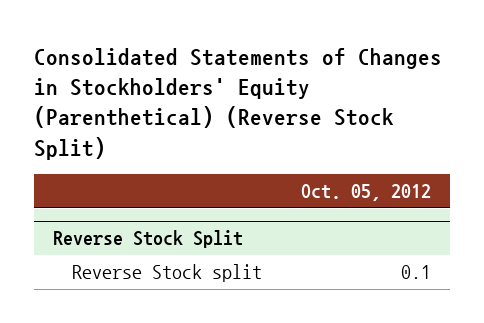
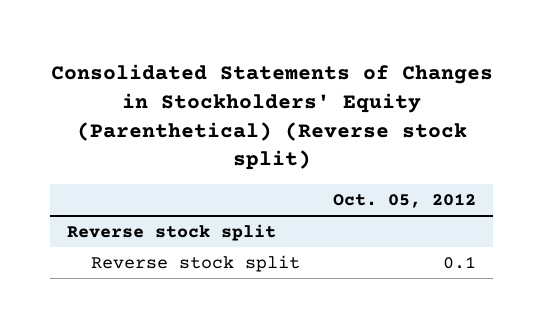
[34,48,443,160] Consolidated Statements of Changes in Stockholders' Equity (Parenthetical) (Reverse Stock Split) -> [50,63,493,171] Consolidated Statements of Changes in Stockholders' Equity (Parenthetical) (Reverse stock split)
[53,230,244,249] Reverse Stock Split -> [66,224,276,242] Reverse stock split
[72,264,263,283] Reverse Stock split -> [91,255,301,273] Reverse stock split

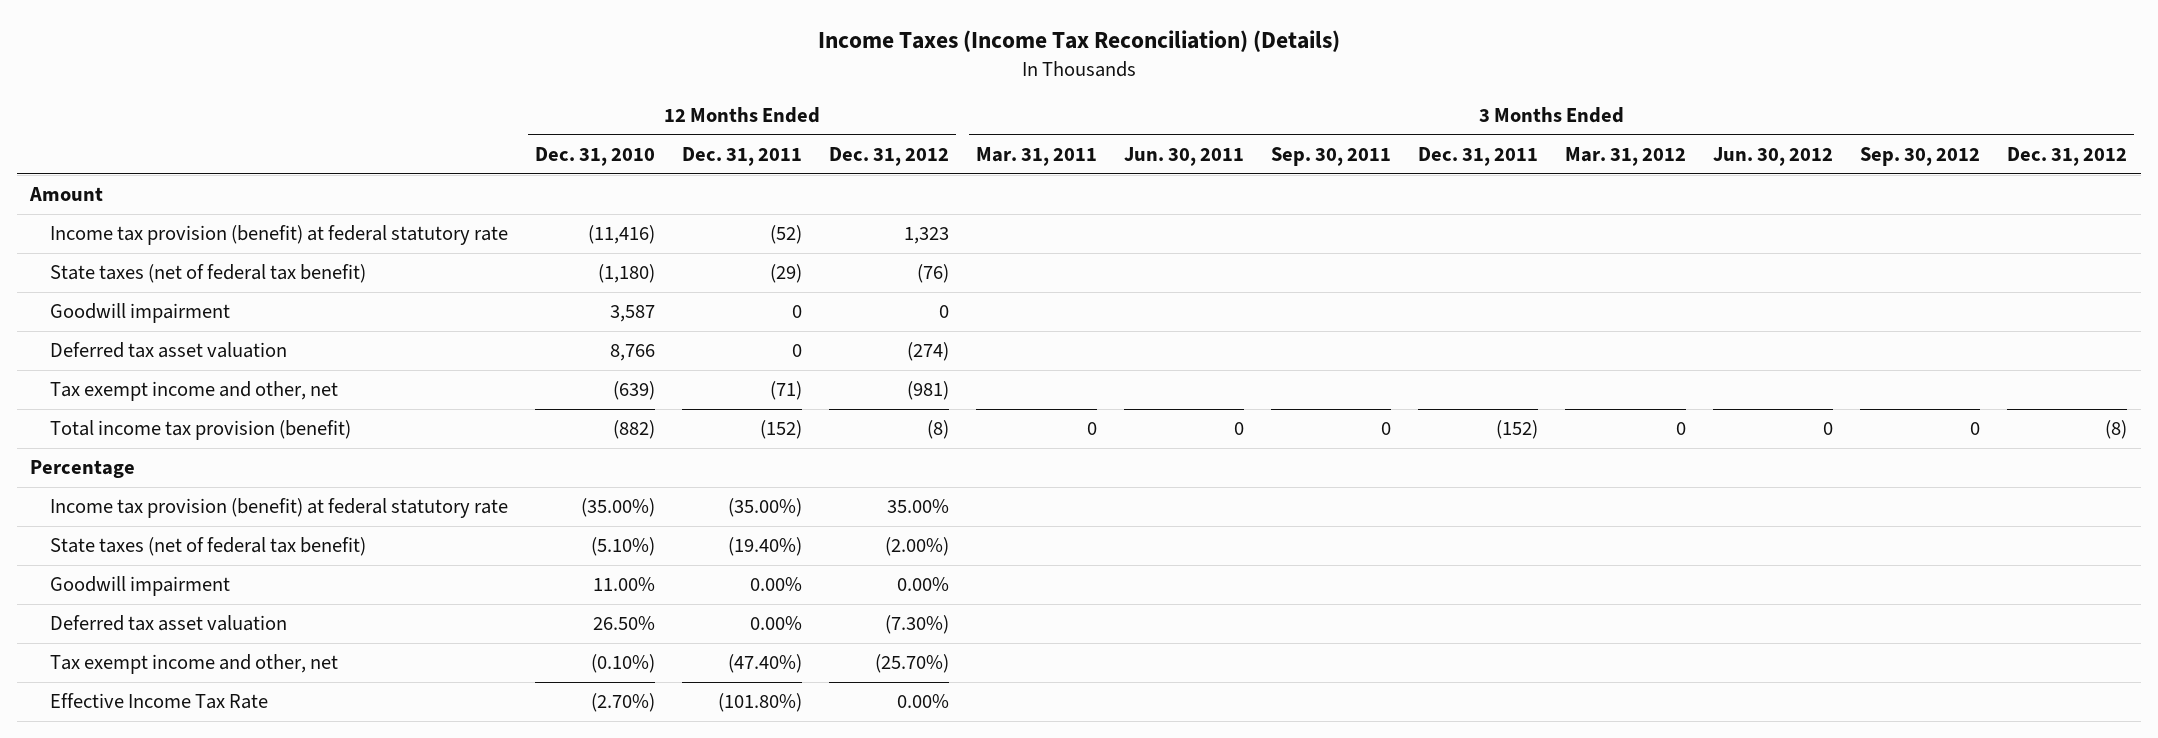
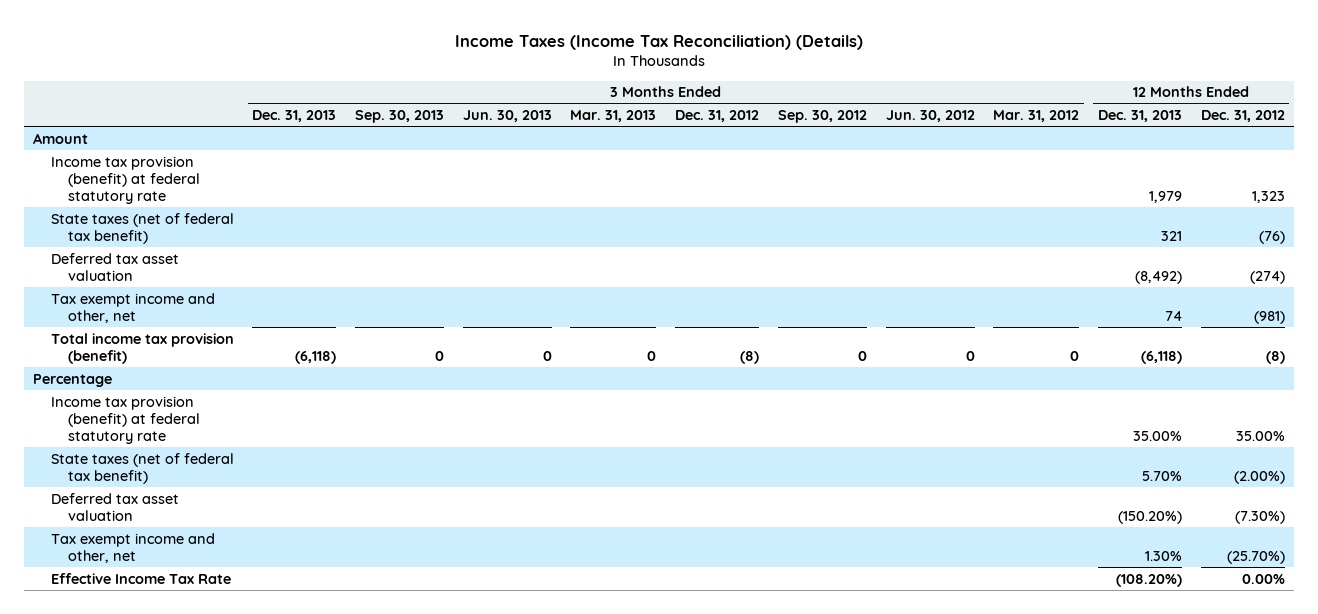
[534,147,655,167] Dec. 31, 2010 -> none
[681,147,802,167] Dec. 31, 2011 -> none
[975,147,1097,167] Mar. 31, 2011 -> none
[1123,147,1244,167] Jun. 30, 2011 -> none
[1270,147,1391,167] Sep. 30, 2011 -> none
[1418,147,1539,167] Dec. 31, 2011 -> none
none -> [252,110,337,123] Dec. 31, 2013
none -> [355,110,445,124] Sep. 30, 2013
none -> [462,110,552,123] Jun. 30, 2013
none -> [570,110,657,123] Mar. 31, 2013
none -> [1097,110,1182,123] Dec. 31, 2013
[49,303,230,324] Goodwill impairment -> none
[49,576,230,597] Goodwill impairment -> none

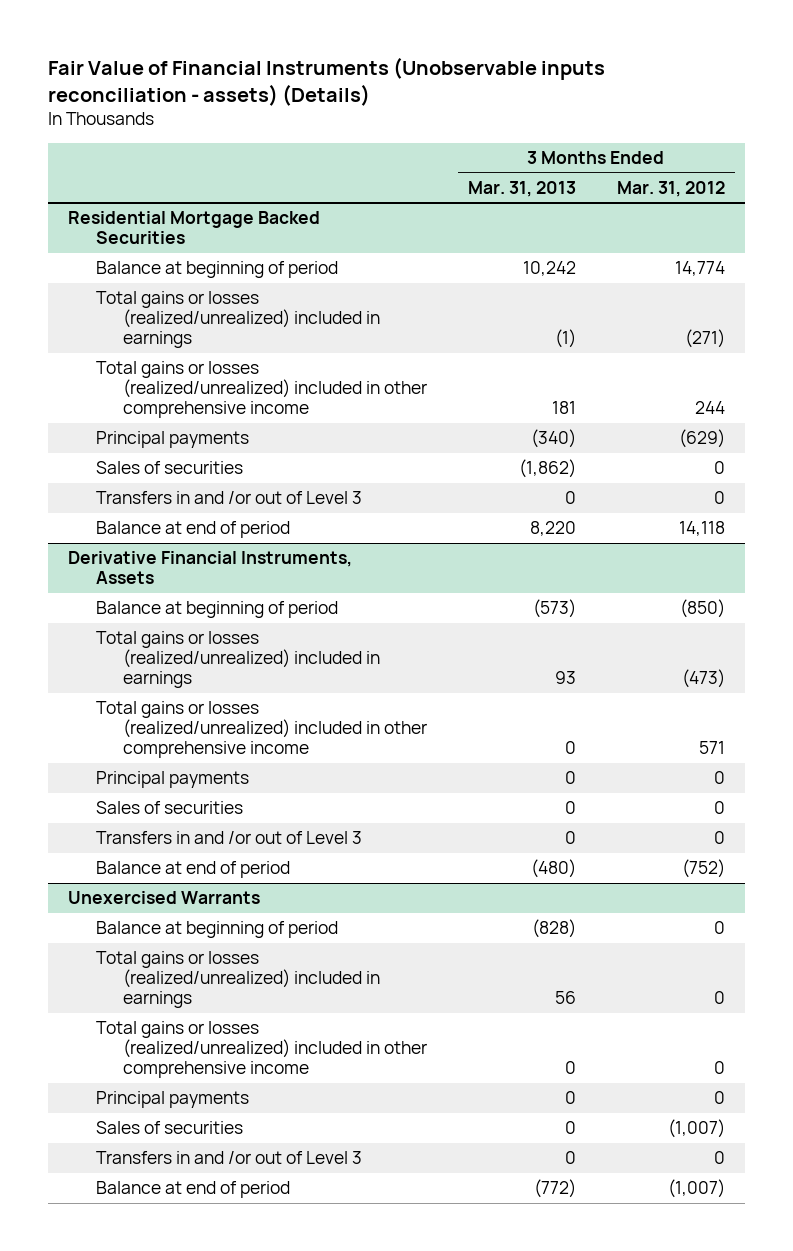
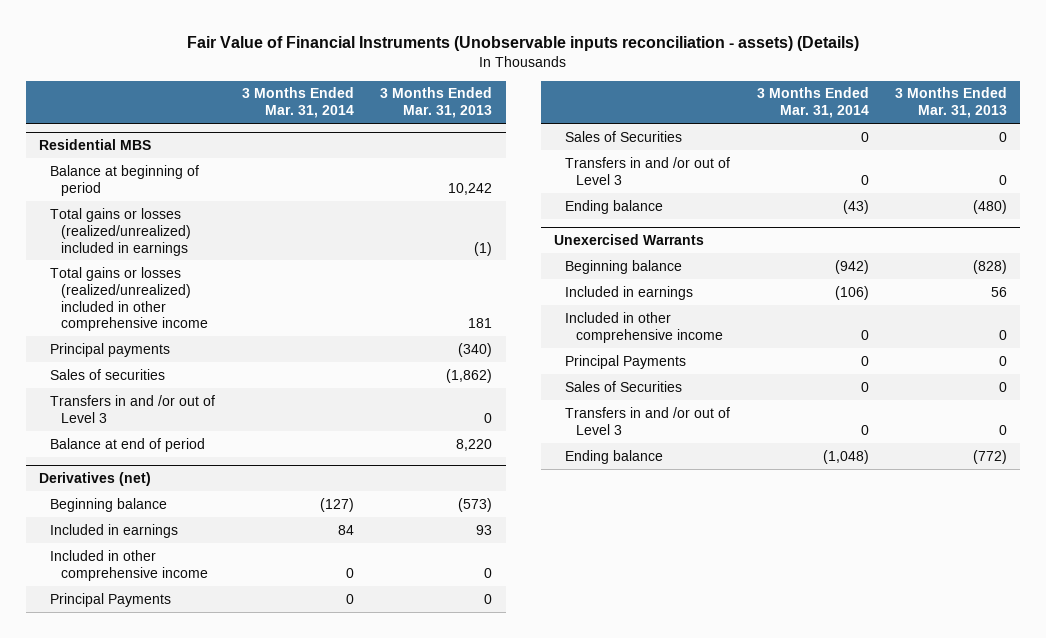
[616,180,725,197] Mar. 31, 2012 -> none
none -> [241,87,354,119] 3 Months Ended Mar. 31, 2014
[68,211,321,245] Residential Mortgage Backed Securities -> none
none -> [39,139,152,151] Residential MBS
[68,551,353,585] Derivative Financial Instruments, Assets -> none
[95,631,381,689] Total gains or losses (realized/unrealized) included in earnings -> none
[95,701,428,759] Total gains or losses (realized/unrealized) included in other comprehensive income -> none
none -> [39,472,152,487] Derivatives (net)
[95,601,338,619] Balance at beginning of period -> [50,497,168,512] Beginning balance
none -> [50,523,179,538] Included in earnings
none -> [50,549,209,581] Included in other comprehensive income
[95,771,249,789] Principal payments -> [50,592,172,607] Principal Payments
[95,801,243,815] Sales of securities -> [565,130,683,142] Sales of Securities
[95,861,290,879] Balance at end of period -> none
none -> [565,199,664,214] Ending balance
[95,951,381,1009] Total gains or losses (realized/unrealized) included in earnings -> none
[95,1021,428,1079] Total gains or losses (realized/unrealized) included in other comprehensive income -> none
[95,921,338,939] Balance at beginning of period -> [565,259,683,274] Beginning balance
none -> [565,285,694,300] Included in earnings
none -> [565,311,724,343] Included in other comprehensive income
[95,1091,249,1109] Principal payments -> [565,354,687,369] Principal Payments
[95,1121,243,1135] Sales of securities -> [565,380,683,392] Sales of Securities
[95,1181,290,1199] Balance at end of period -> [565,449,664,464] Ending balance

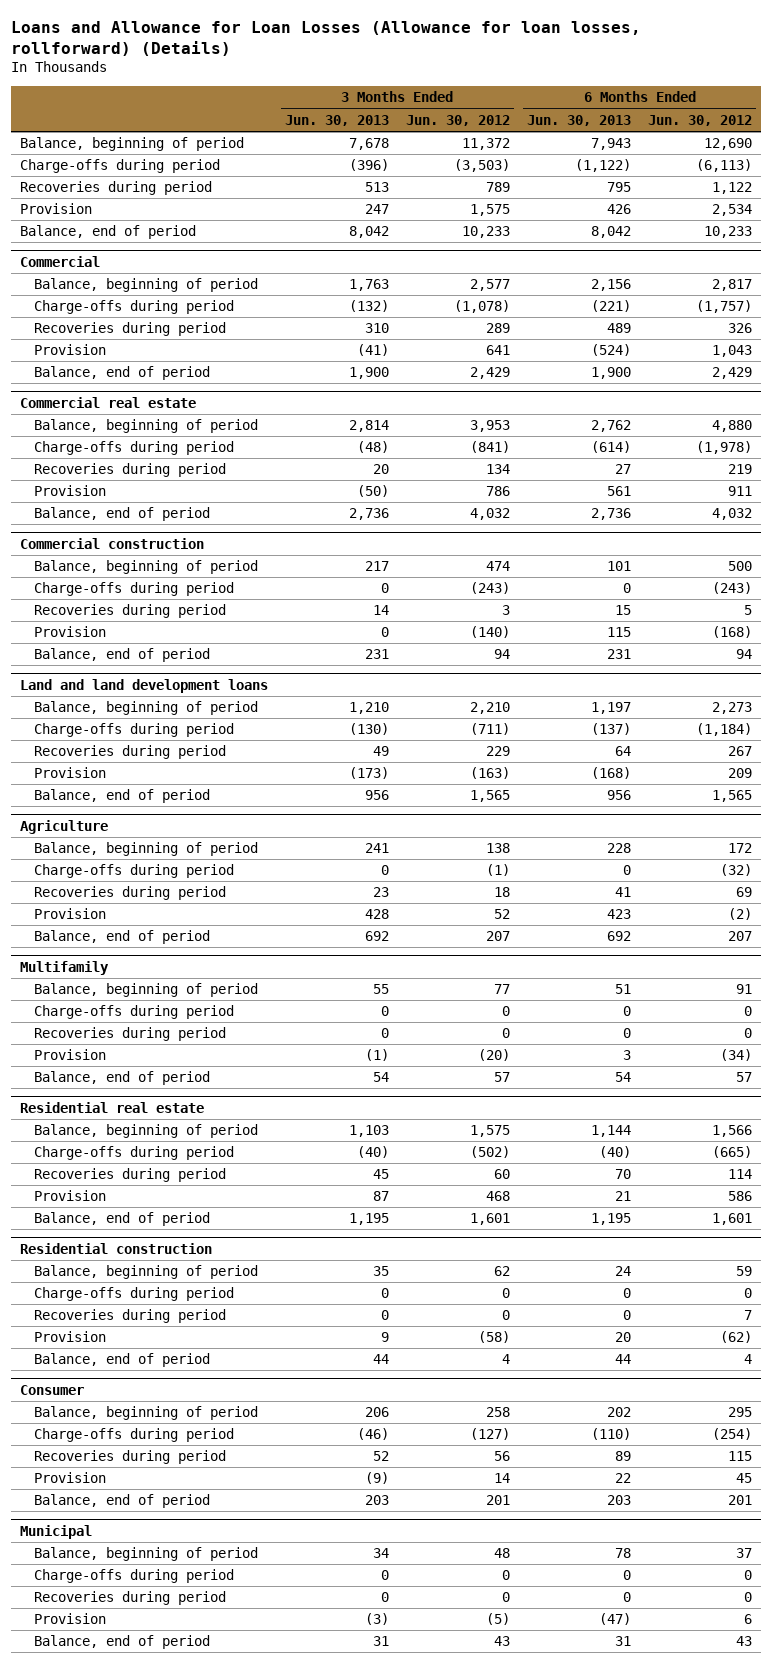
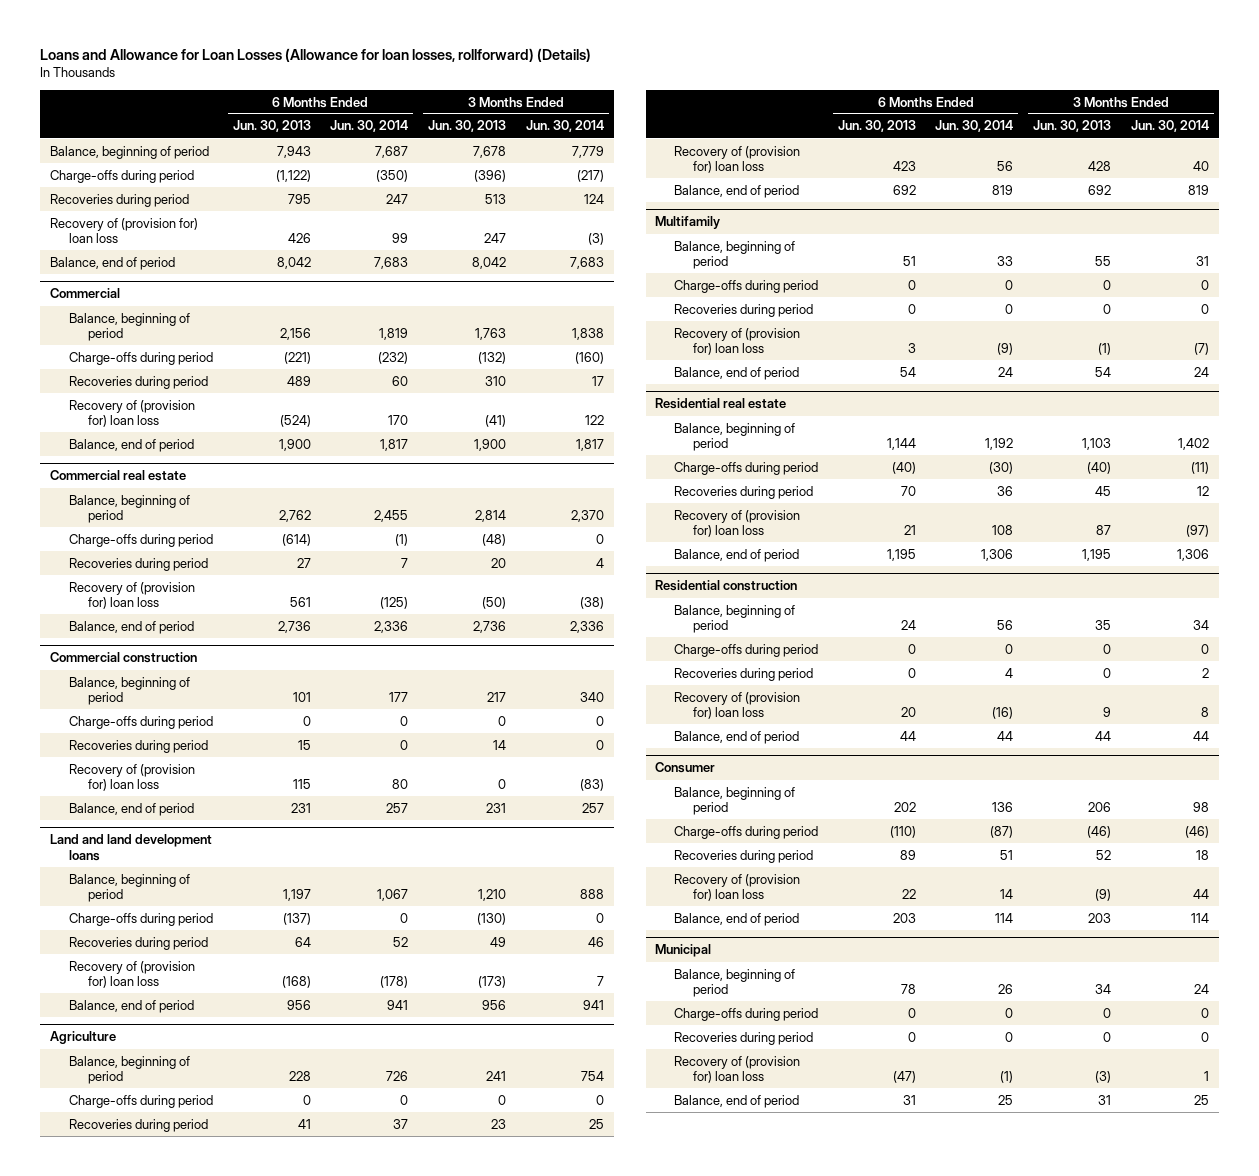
[405,114,510,126] Jun. 30, 2012 -> none
[648,114,753,126] Jun. 30, 2012 -> none
none -> [330,120,409,133] Jun. 30, 2014
none -> [525,120,604,133] Jun. 30, 2014
[19,203,92,215] Provision -> [50,217,199,244] Recovery of (provision for) loan loss
[33,344,106,356] Provision -> [68,399,195,428] Recovery of (provision for) loan loss
[33,485,106,497] Provision -> [68,581,195,610] Recovery of (provision for) loan loss
[33,626,106,638] Provision -> [68,763,195,792] Recovery of (provision for) loan loss
[33,767,106,779] Provision -> [68,960,195,989] Recovery of (provision for) loan loss
[33,908,106,920] Provision -> [674,145,801,174] Recovery of (provision for) loan loss
[33,1049,106,1061] Provision -> none
none -> [674,327,801,356] Recovery of (provision for) loan loss
[33,1190,106,1202] Provision -> [674,509,801,538] Recovery of (provision for) loan loss
[33,1331,106,1343] Provision -> none
none -> [674,691,801,720] Recovery of (provision for) loan loss
[33,1472,106,1484] Provision -> [674,873,801,902] Recovery of (provision for) loan loss
[33,1613,106,1625] Provision -> [674,1055,801,1084] Recovery of (provision for) loan loss

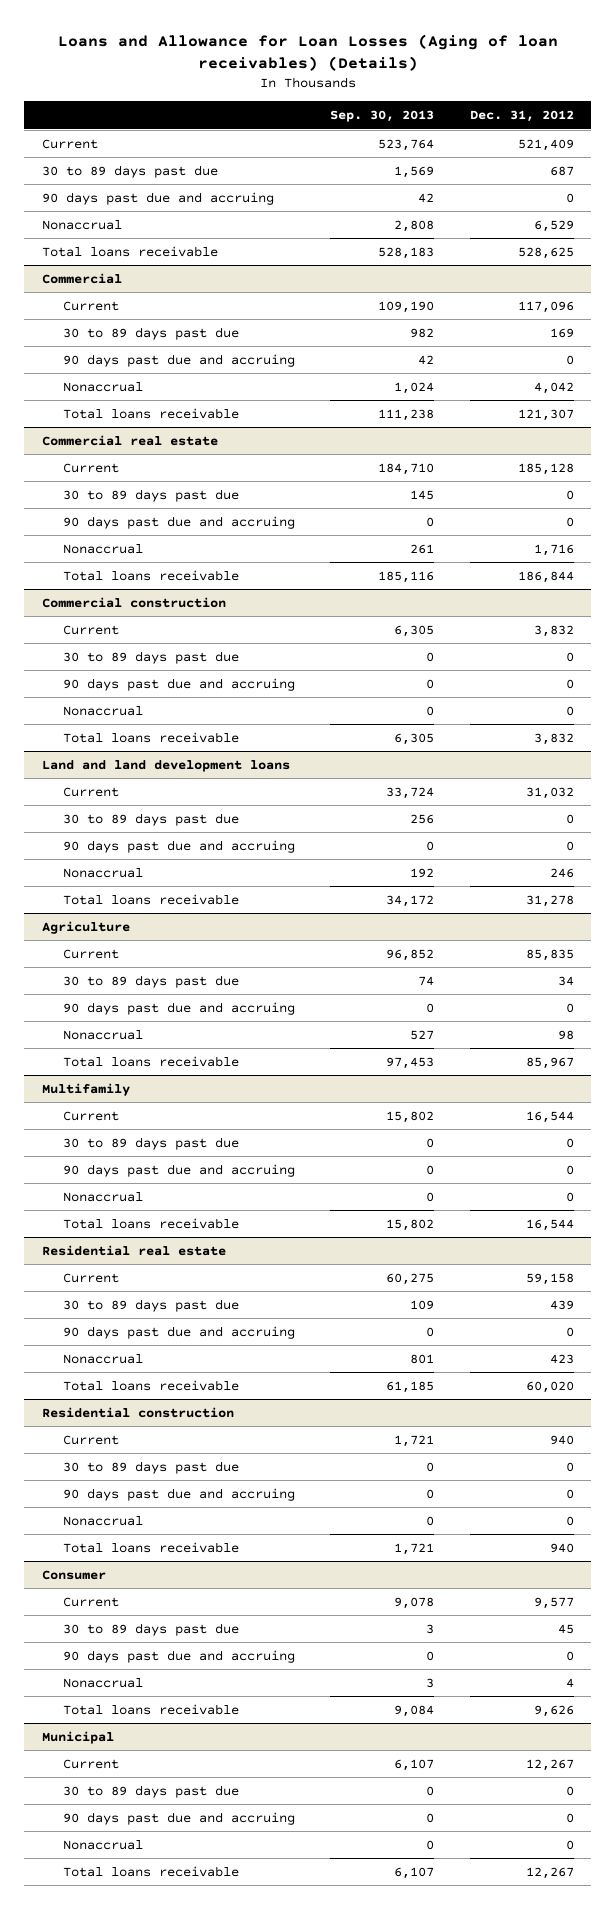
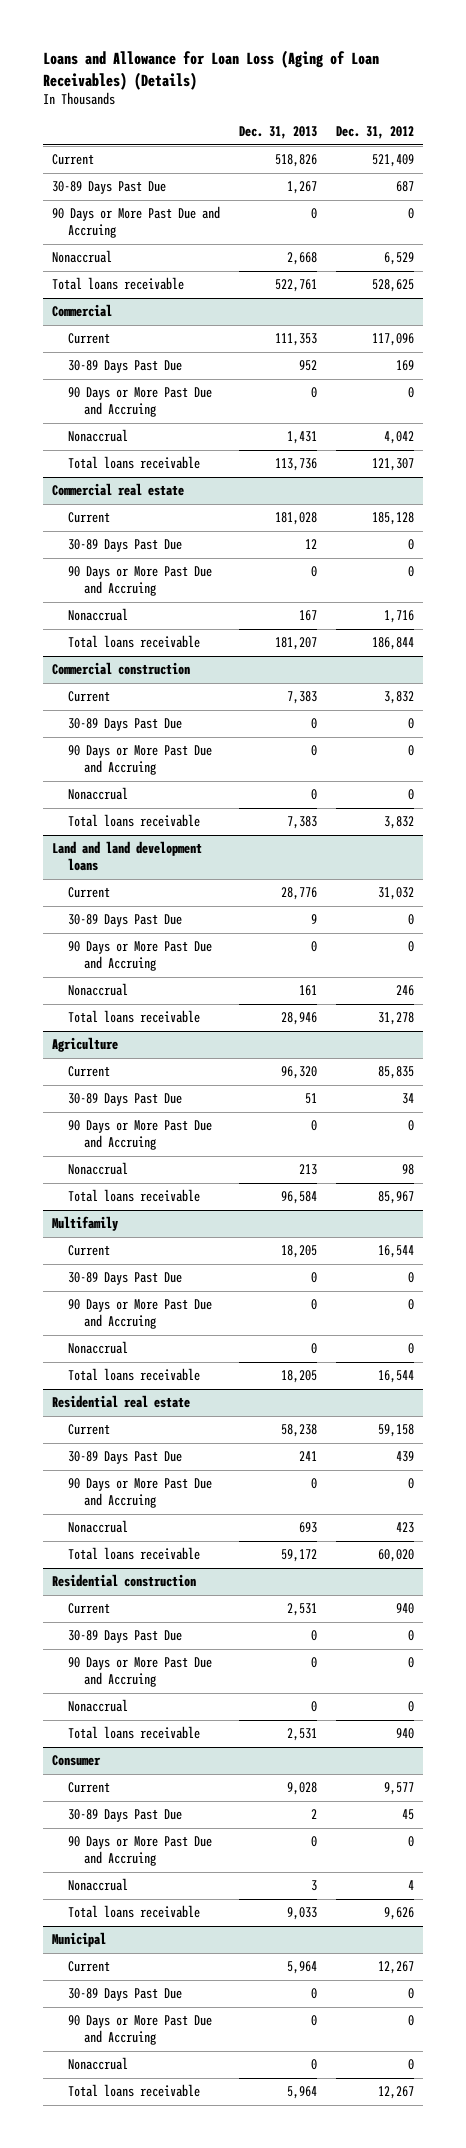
[57,33,558,72] Loans and Allowance for Loan Losses (Aging of loan receivables) (Details) -> [42,50,379,90] Loans and Allowance for Loan Loss (Aging of Loan Receivables) (Details)
[330,110,435,123] Sep. 30, 2013 -> none
none -> [238,126,317,140] Dec. 31, 2013
[41,164,218,178] 30 to 89 days past due -> [51,181,166,195] 30-89 Days Past Due
[41,191,274,205] 90 days past due and accruing -> [51,206,220,239] 90 Days or More Past Due and Accruing
[63,326,240,340] 30 to 89 days past due -> [68,360,183,374] 30-89 Days Past Due
[63,353,296,367] 90 days past due and accruing -> [68,387,213,418] 90 Days or More Past Due and Accruing
[63,488,240,502] 30 to 89 days past due -> [68,539,183,553] 30-89 Days Past Due
[63,515,296,529] 90 days past due and accruing -> [68,566,213,597] 90 Days or More Past Due and Accruing
[63,650,240,664] 30 to 89 days past due -> [68,718,183,732] 30-89 Days Past Due
[63,677,296,691] 90 days past due and accruing -> [68,745,213,776] 90 Days or More Past Due and Accruing
[63,812,240,826] 30 to 89 days past due -> [68,914,183,928] 30-89 Days Past Due
[63,839,296,853] 90 days past due and accruing -> [68,941,213,972] 90 Days or More Past Due and Accruing
[63,974,240,988] 30 to 89 days past due -> [68,1093,183,1107] 30-89 Days Past Due
[63,1001,296,1015] 90 days past due and accruing -> [68,1120,213,1151] 90 Days or More Past Due and Accruing
[63,1136,240,1150] 30 to 89 days past due -> [68,1272,183,1286] 30-89 Days Past Due
[63,1163,296,1177] 90 days past due and accruing -> [68,1299,213,1330] 90 Days or More Past Due and Accruing
[63,1298,240,1312] 30 to 89 days past due -> [68,1451,183,1465] 30-89 Days Past Due
[63,1325,296,1339] 90 days past due and accruing -> [68,1478,213,1509] 90 Days or More Past Due and Accruing
[63,1460,240,1474] 30 to 89 days past due -> [68,1630,183,1644] 30-89 Days Past Due
[63,1487,296,1501] 90 days past due and accruing -> [68,1657,213,1688] 90 Days or More Past Due and Accruing
[63,1622,240,1636] 30 to 89 days past due -> [68,1809,183,1823] 30-89 Days Past Due
[63,1649,296,1663] 90 days past due and accruing -> [68,1836,213,1867] 90 Days or More Past Due and Accruing
[63,1784,240,1798] 30 to 89 days past due -> [68,1988,183,2002] 30-89 Days Past Due
[63,1811,296,1825] 90 days past due and accruing -> [68,2015,213,2046] 90 Days or More Past Due and Accruing

